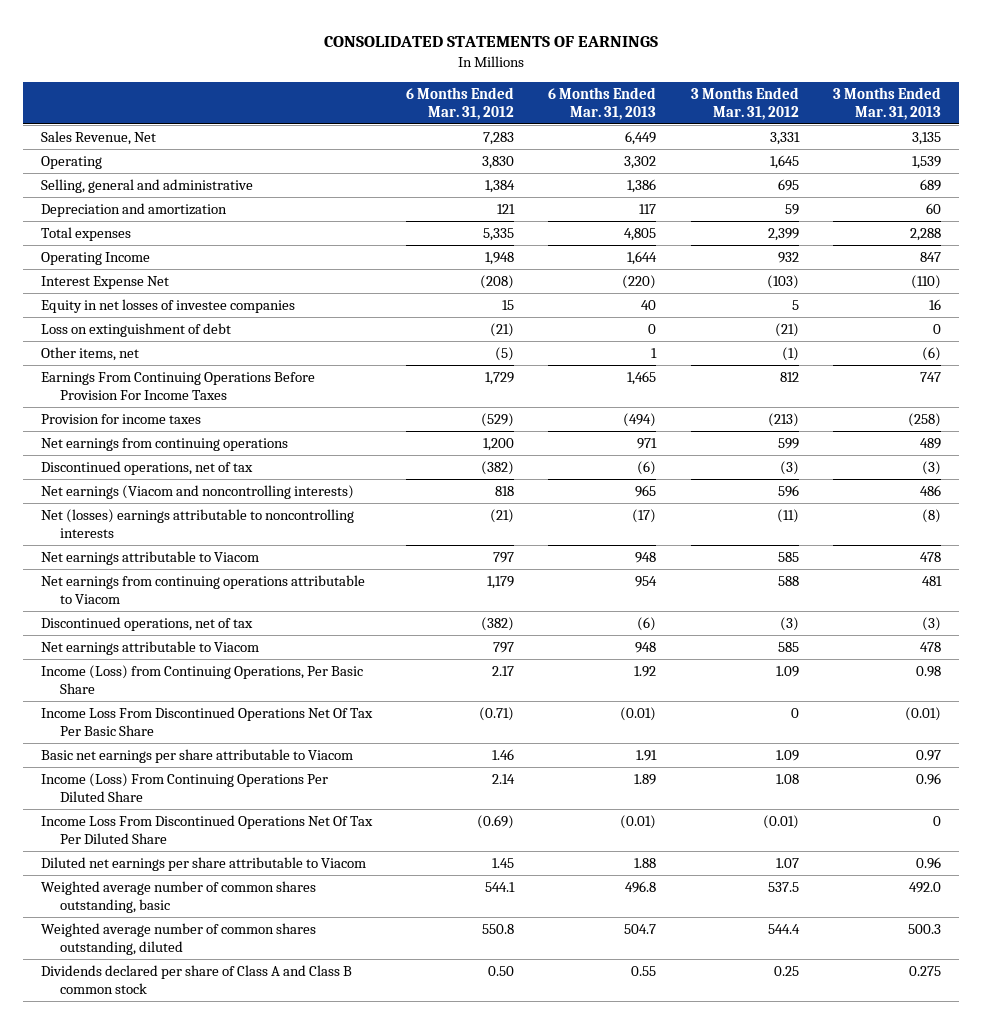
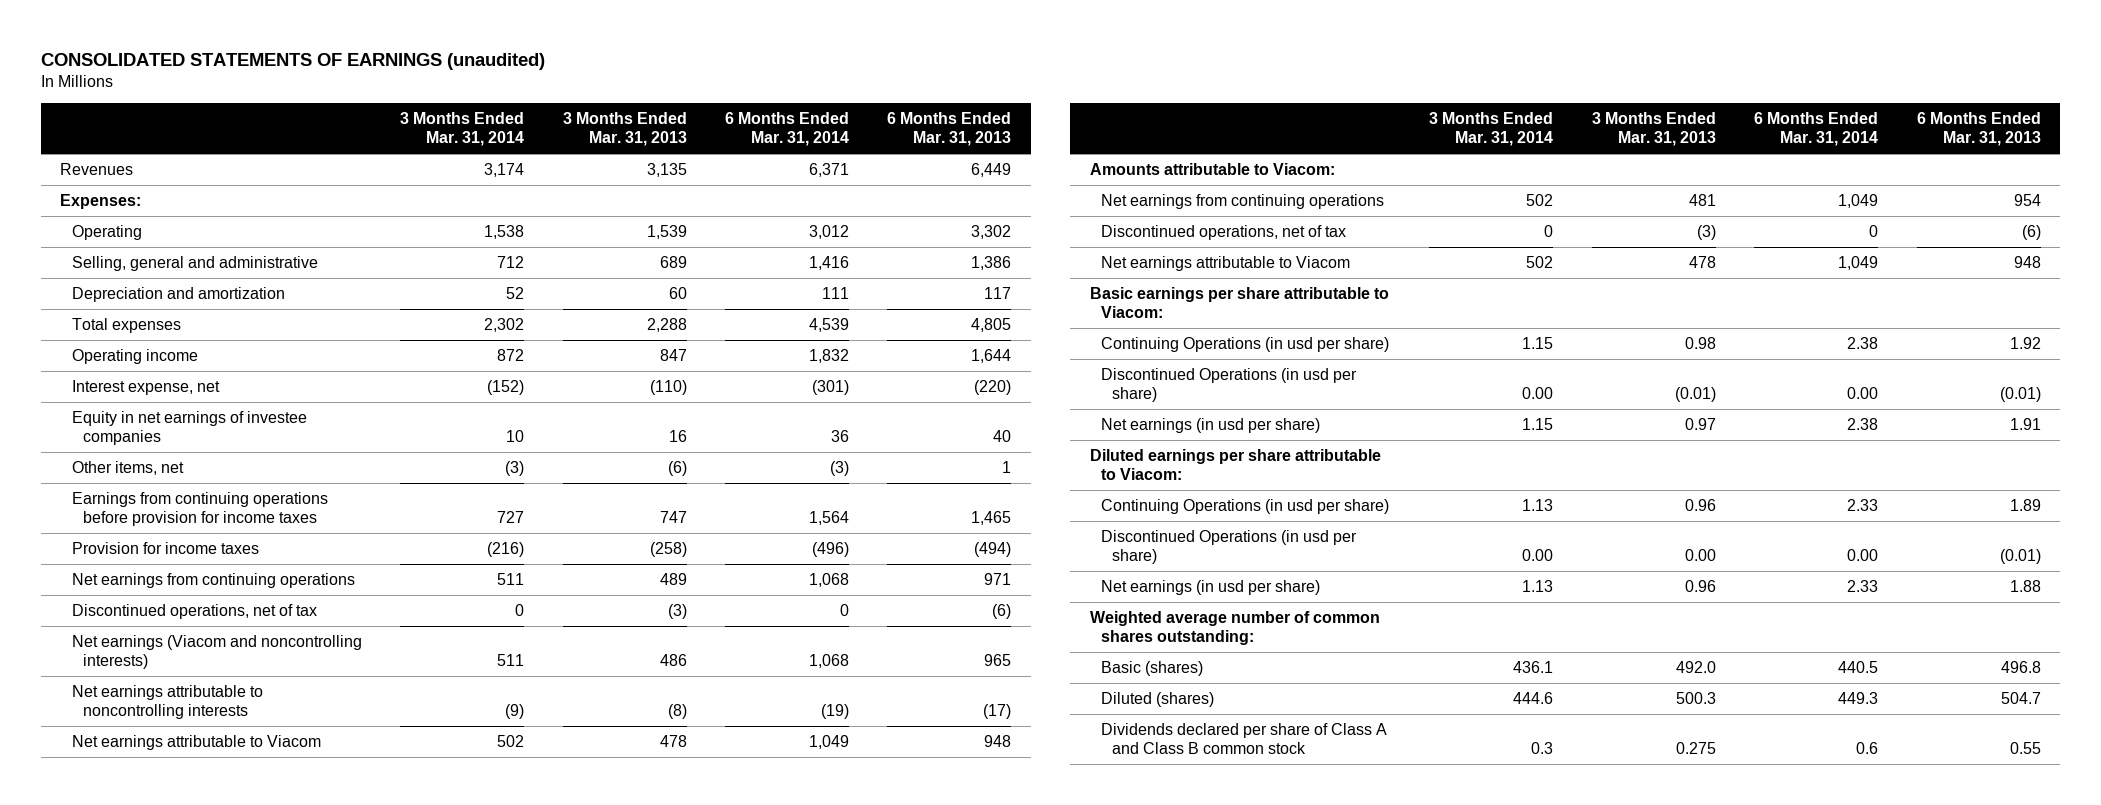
[323,35,658,47] CONSOLIDATED STATEMENTS OF EARNINGS -> [41,52,546,70] CONSOLIDATED STATEMENTS OF EARNINGS (unaudited)
[406,86,515,120] 6 Months Ended Mar. 31, 2012 -> none
[690,86,799,120] 3 Months Ended Mar. 31, 2012 -> none
none -> [400,112,525,147] 3 Months Ended Mar. 31, 2014
none -> [724,112,849,147] 6 Months Ended Mar. 31, 2014
[40,131,156,146] Sales Revenue, Net -> [60,163,134,176] Revenues
none -> [60,194,142,210] Expenses:
[40,323,231,338] Loss on extinguishment of debt -> none
[40,252,150,266] Operating Income -> [71,349,198,365] Operating income
[40,276,169,290] Interest Expense Net -> [71,380,220,396] Interest expense, net
[40,299,295,314] Equity in net losses of investee companies -> [71,411,307,446] Equity in net earnings of investee companies
[40,372,315,401] Earnings From Continuing Operations Before Provision For Income Taxes -> [71,492,328,527] Earnings from continuing operations before provision for income taxes
[40,509,354,539] Net (losses) earnings attributable to noncontrolling interests -> [71,685,263,720] Net earnings attributable to noncontrolling interests
none -> [1089,163,1335,176] Amounts attributable to Viacom:
[40,575,365,605] Net earnings from continuing operations attributable to Viacom -> [1100,194,1384,210] Net earnings from continuing operations
none -> [1089,287,1389,319] Basic earnings per share attributable to Viacom:
[40,665,363,695] Income (Loss) from Continuing Operations, Per Basic Share -> [1100,337,1389,353] Continuing Operations (in usd per share)
[40,707,373,737] Income Loss From Discontinued Operations Net Of Tax Per Basic Share -> [1100,368,1357,403] Discontinued Operations (in usd per share)
[40,749,353,764] Basic net earnings per share attributable to Viacom -> [1100,418,1320,434] Net earnings (in usd per share)
none -> [1089,449,1381,481] Diluted earnings per share attributable to Viacom:
[40,773,328,803] Income (Loss) From Continuing Operations Per Diluted Share -> [1100,499,1389,515] Continuing Operations (in usd per share)
[40,815,373,845] Income Loss From Discontinued Operations Net Of Tax Per Diluted Share -> [1100,530,1357,565] Discontinued Operations (in usd per share)
[933,816,942,827] 0 -> [1684,549,1716,562] 0.00
[40,857,366,872] Diluted net earnings per share attributable to Viacom -> [1100,580,1320,596] Net earnings (in usd per share)
none -> [1089,611,1380,646] Weighted average number of common shares outstanding:
[40,881,316,914] Weighted average number of common shares outstanding, basic -> [1100,661,1203,677] Basic (shares)
[40,923,316,956] Weighted average number of common shares outstanding, diluted -> [1100,692,1214,708] Diluted (shares)

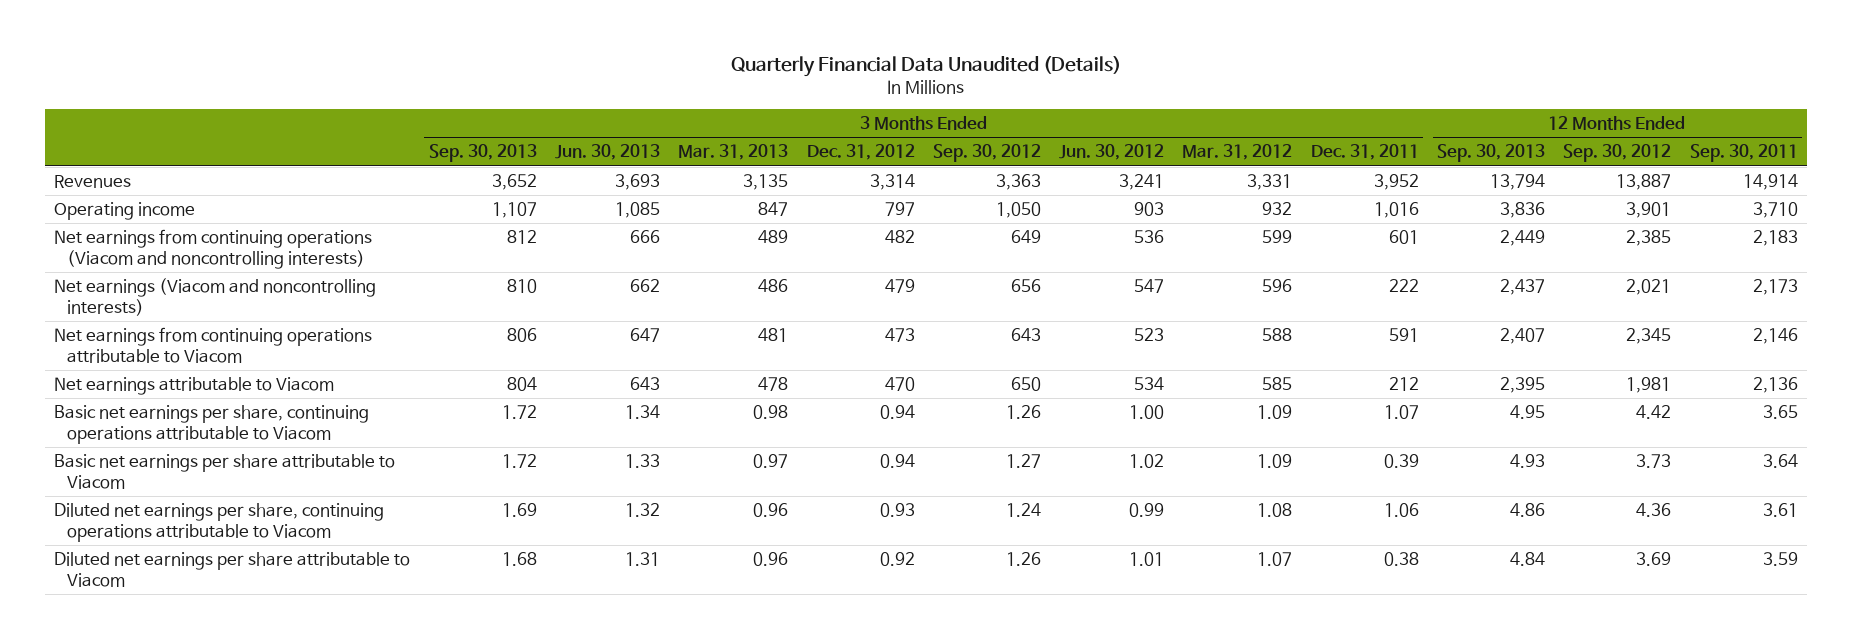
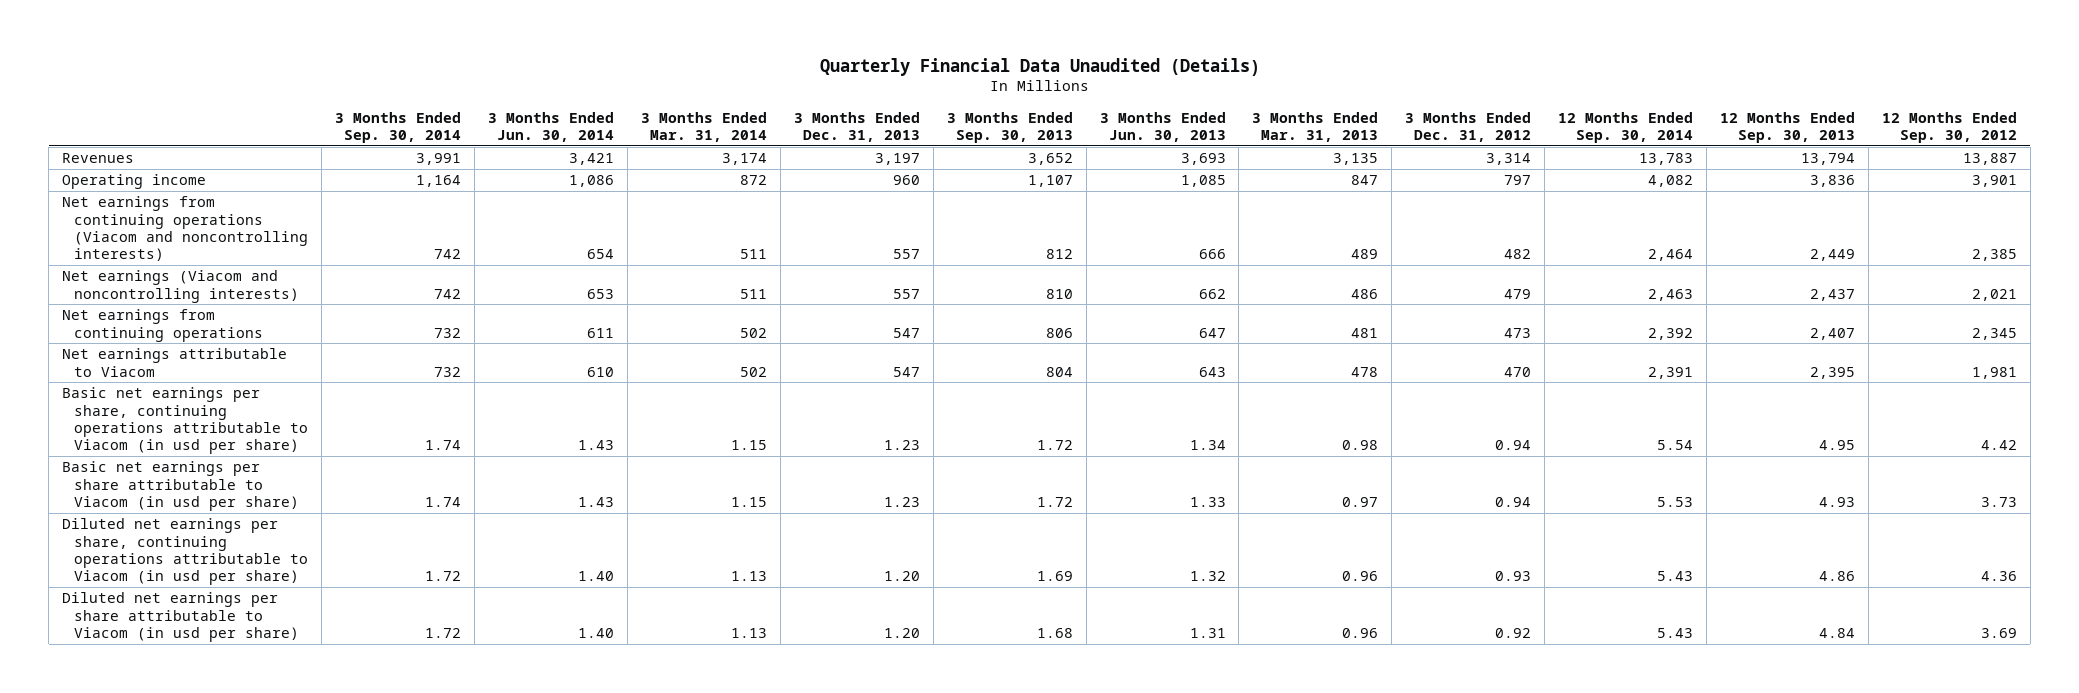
[932,144,1041,163] Sep. 30, 2012 -> none
[1059,144,1165,161] Jun. 30, 2012 -> none
[1182,144,1293,161] Mar. 31, 2012 -> none
[1310,144,1419,161] Dec. 31, 2011 -> none
[1689,144,1798,163] Sep. 30, 2011 -> none
none -> [335,111,462,143] 3 Months Ended Sep. 30, 2014
none -> [488,111,615,142] 3 Months Ended Jun. 30, 2014
none -> [640,111,767,142] 3 Months Ended Mar. 31, 2014
none -> [793,111,920,142] 3 Months Ended Dec. 31, 2013
none -> [1558,111,1694,143] 12 Months Ended Sep. 30, 2014
[54,326,373,364] Net earnings from continuing operations attributable to Viacom -> [62,309,264,342] Net earnings from continuing operations
[54,404,370,445] Basic net earnings per share, continuing operations attributable to Viacom -> [62,387,309,454] Basic net earnings per share, continuing operations attributable to Viacom (in usd per share)
[54,453,396,490] Basic net earnings per share attributable to Viacom -> [62,461,300,511] Basic net earnings per share attributable to Viacom (in usd per share)
[54,502,385,543] Diluted net earnings per share, continuing operations attributable to Viacom -> [62,518,309,585] Diluted net earnings per share, continuing operations attributable to Viacom (in usd per share)
[54,551,411,588] Diluted net earnings per share attributable to Viacom -> [62,592,300,642] Diluted net earnings per share attributable to Viacom (in usd per share)

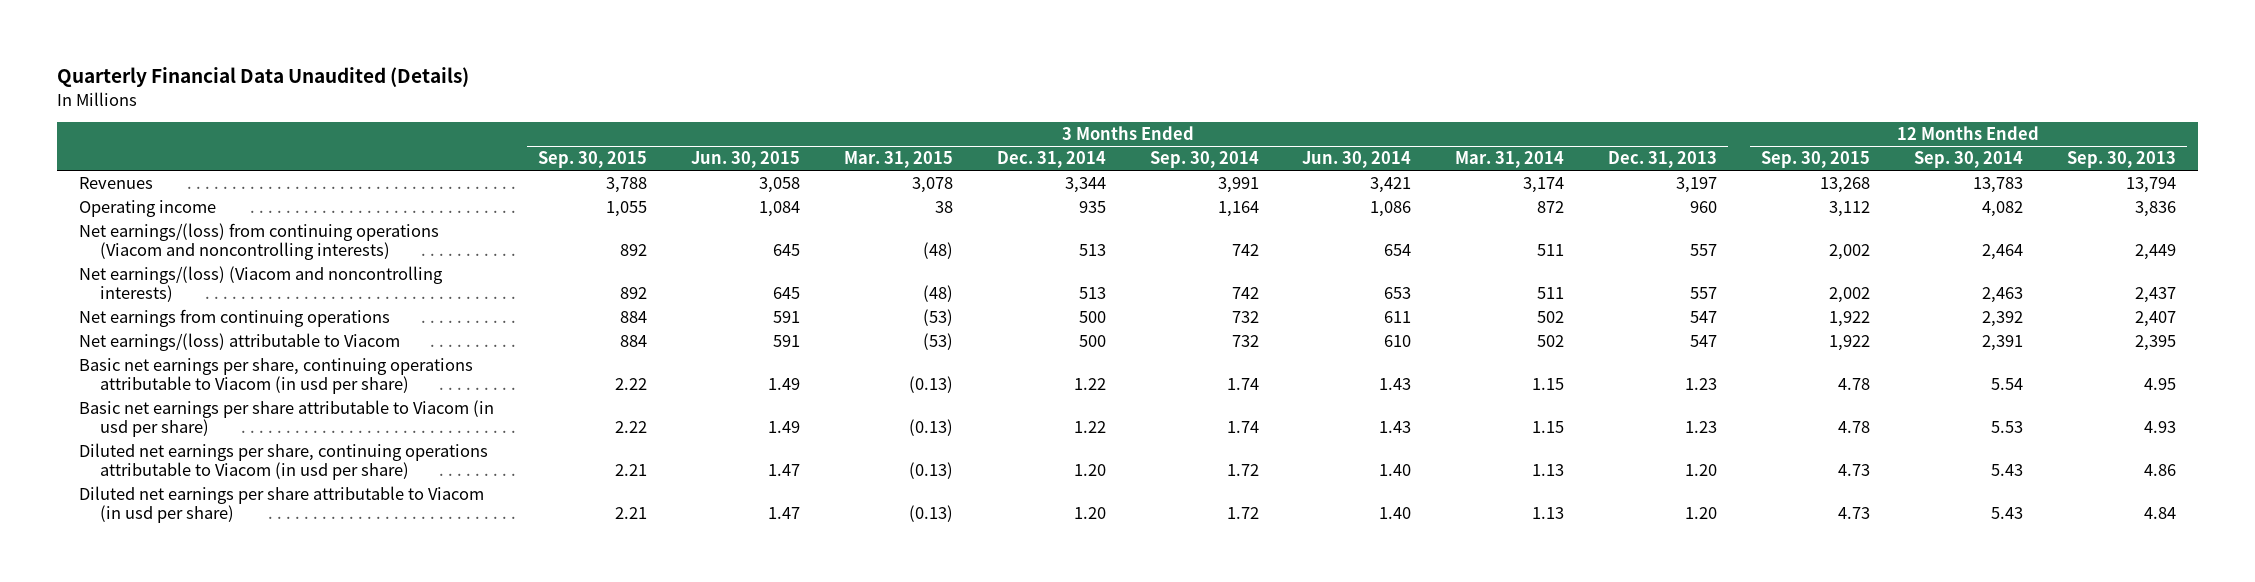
[946,111,1073,143] 3 Months Ended Sep. 30, 2013 -> none
[1099,111,1226,142] 3 Months Ended Jun. 30, 2013 -> none
[1252,111,1379,142] 3 Months Ended Mar. 31, 2013 -> none
[1405,111,1532,142] 3 Months Ended Dec. 31, 2012 -> none
[1881,111,2017,143] 12 Months Ended Sep. 30, 2012 -> none
none -> [538,151,648,169] Sep. 30, 2015
none -> [691,151,801,169] Jun. 30, 2015
none -> [843,151,953,169] Mar. 31, 2015
none -> [996,151,1106,169] Dec. 31, 2014
none -> [1761,151,1871,169] Sep. 30, 2015
[62,196,309,261] Net earnings from continuing operations (Viacom and noncontrolling interests) -> [79,222,440,261] Net earnings/(loss) from continuing operations (Viacom and noncontrolling interests)
[62,270,300,303] Net earnings (Viacom and noncontrolling interests) -> [79,265,444,303] Net earnings/(loss) (Viacom and noncontrolling interests)
[62,348,288,377] Net earnings attributable to Viacom -> [79,332,401,351] Net earnings/(loss) attributable to Viacom

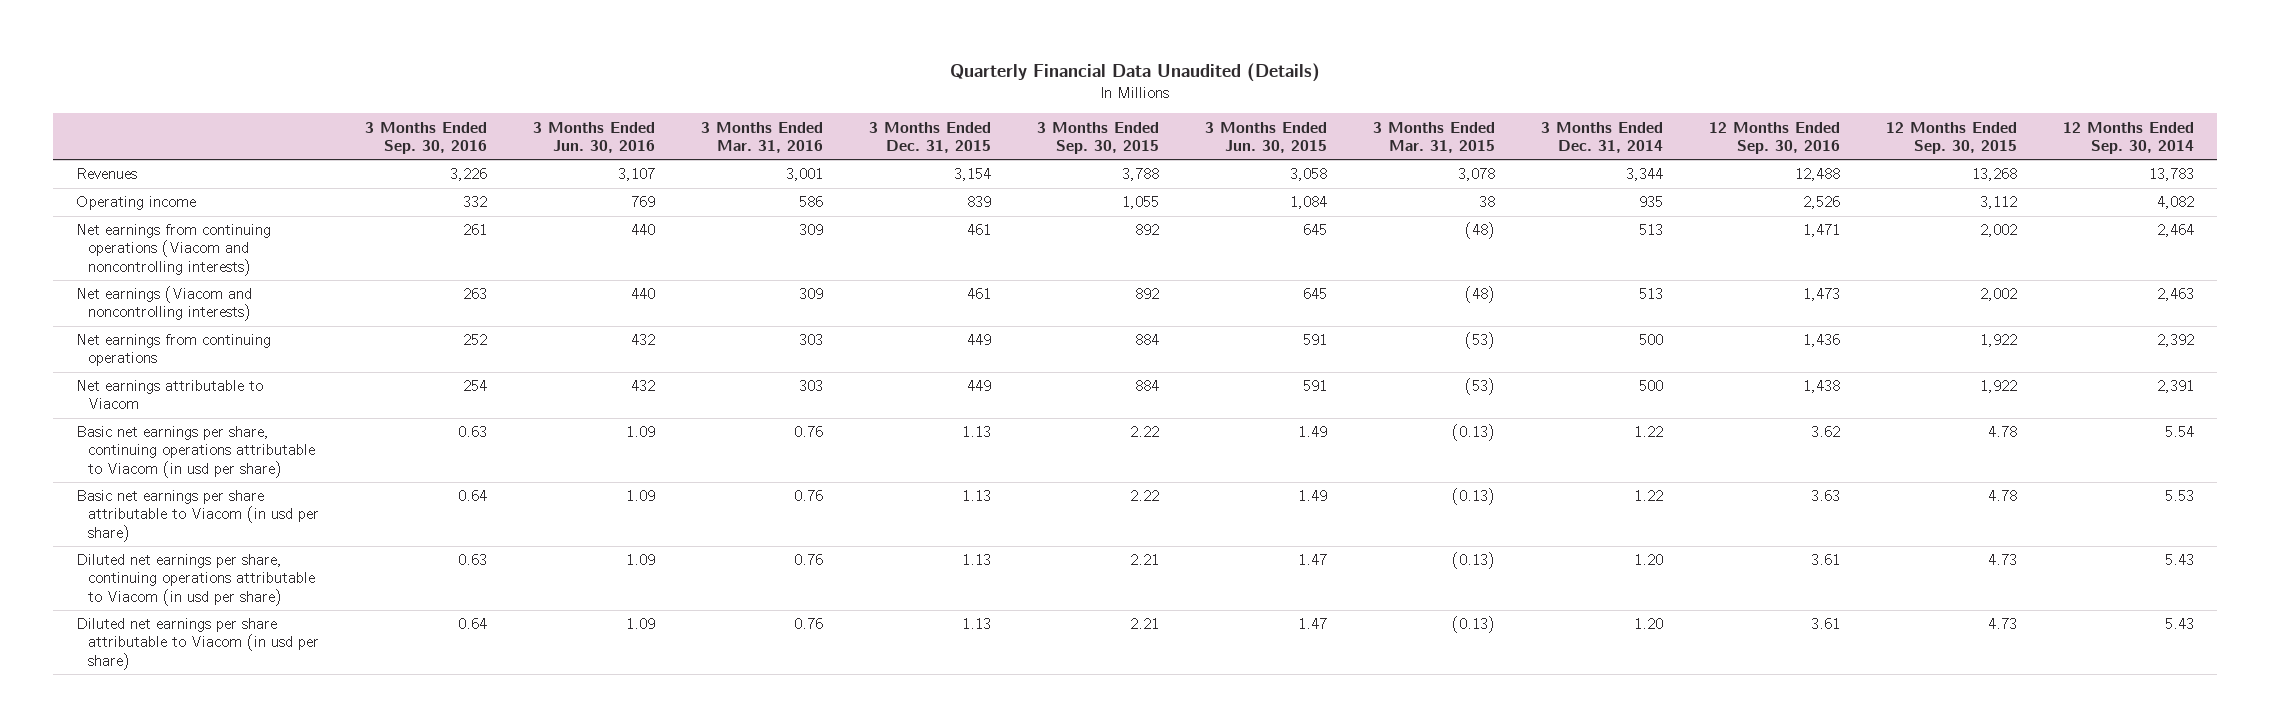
[1149,151,1259,169] Sep. 30, 2014 -> none
[1302,151,1412,169] Jun. 30, 2014 -> none
[1455,151,1565,169] Mar. 31, 2014 -> none
[1608,151,1718,169] Dec. 31, 2013 -> none
[2066,151,2176,169] Sep. 30, 2013 -> none
none -> [364,121,487,154] 3 Months Ended Sep. 30, 2016
none -> [532,121,655,153] 3 Months Ended Jun. 30, 2016
none -> [700,121,823,153] 3 Months Ended Mar. 31, 2016
none -> [868,121,991,153] 3 Months Ended Dec. 31, 2015
none -> [1708,121,1840,154] 12 Months Ended Sep. 30, 2016
[79,222,440,261] Net earnings/(loss) from continuing operations (Viacom and noncontrolling interests) -> [76,224,272,276] Net earnings from continuing operations (Viacom and noncontrolling interests)
[79,265,444,303] Net earnings/(loss) (Viacom and noncontrolling interests) -> [76,286,253,322] Net earnings (Viacom and noncontrolling interests)
[79,332,401,351] Net earnings/(loss) attributable to Viacom -> [76,380,264,410] Net earnings attributable to Viacom

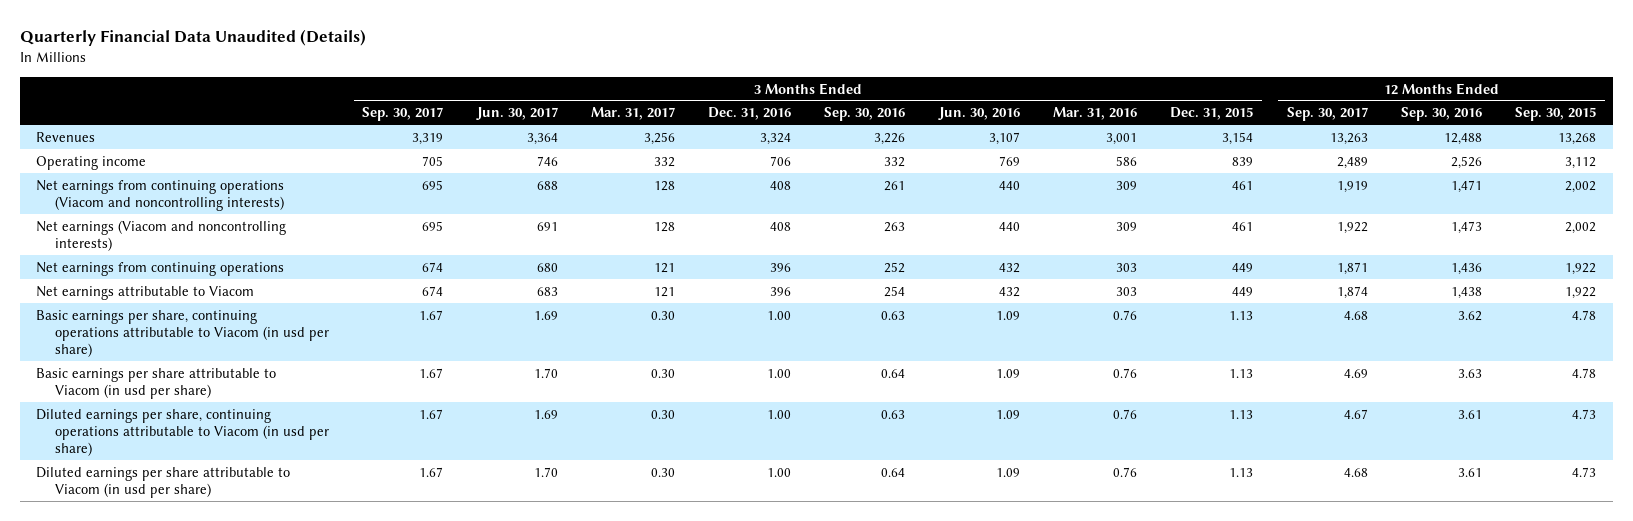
[1036,121,1159,154] 3 Months Ended Sep. 30, 2015 -> none
[1204,121,1327,153] 3 Months Ended Jun. 30, 2015 -> none
[1372,121,1495,153] 3 Months Ended Mar. 31, 2015 -> none
[1540,121,1663,153] 3 Months Ended Dec. 31, 2014 -> none
[2062,121,2194,154] 12 Months Ended Sep. 30, 2014 -> none
none -> [362,107,444,122] Sep. 30, 2017
none -> [475,107,558,121] Jun. 30, 2017
none -> [590,107,675,121] Mar. 31, 2017
none -> [708,107,792,121] Dec. 31, 2016
none -> [1286,107,1368,122] Sep. 30, 2017
[76,426,315,478] Basic net earnings per share, continuing operations attributable to Viacom (in usd per share) -> [36,309,329,357] Basic earnings per share, continuing operations attributable to Viacom (in usd per share)
[76,490,319,542] Basic net earnings per share attributable to Viacom (in usd per share) -> [36,367,277,399] Basic earnings per share attributable to Viacom (in usd per share)
[76,554,315,606] Diluted net earnings per share, continuing operations attributable to Viacom (in usd per share) -> [36,408,329,456] Diluted earnings per share, continuing operations attributable to Viacom (in usd per share)
[76,618,319,670] Diluted net earnings per share attributable to Viacom (in usd per share) -> [36,466,291,498] Diluted earnings per share attributable to Viacom (in usd per share)

